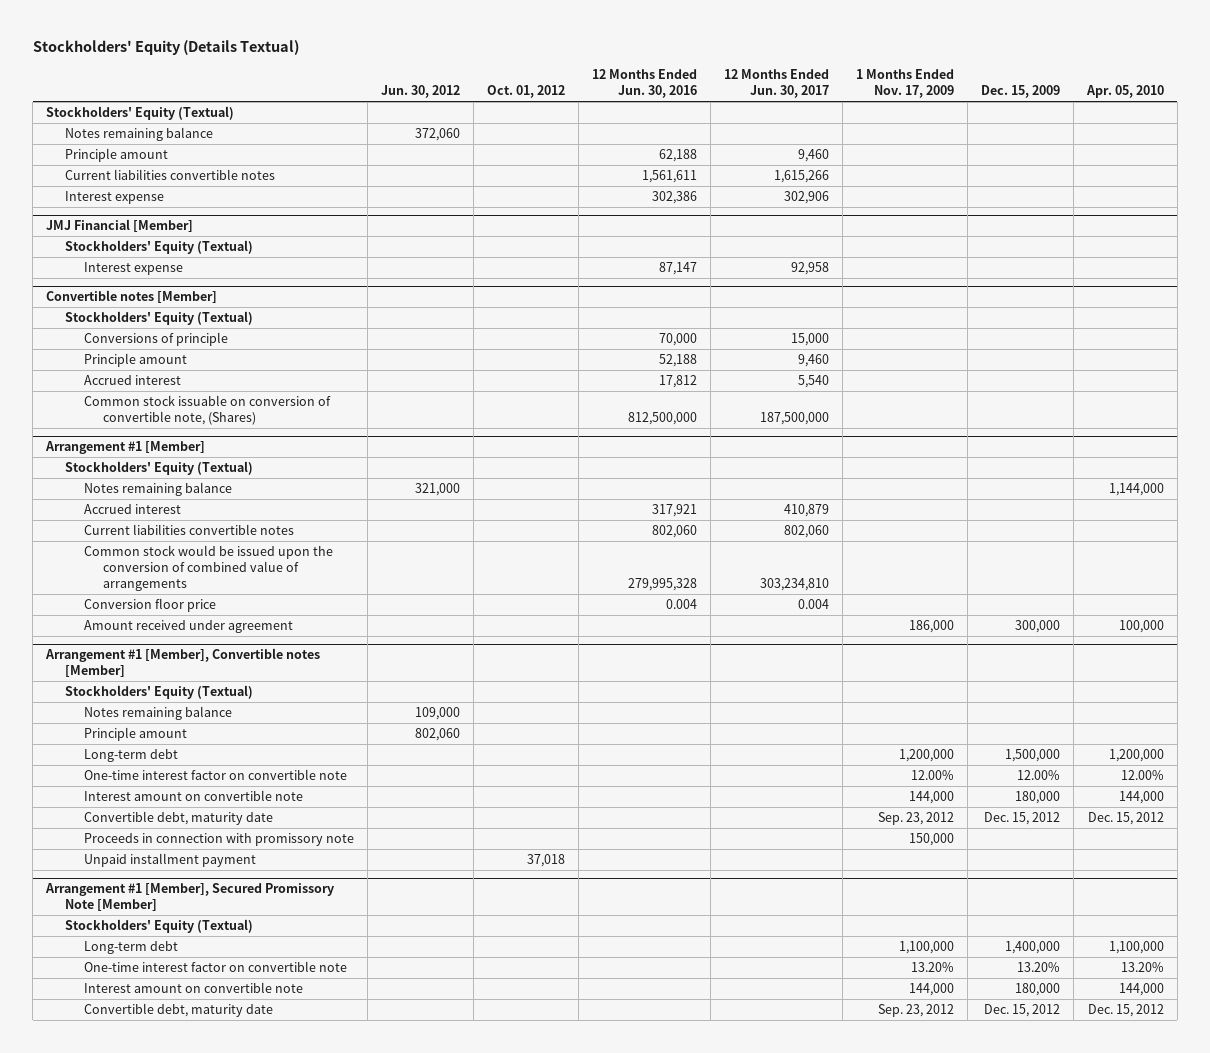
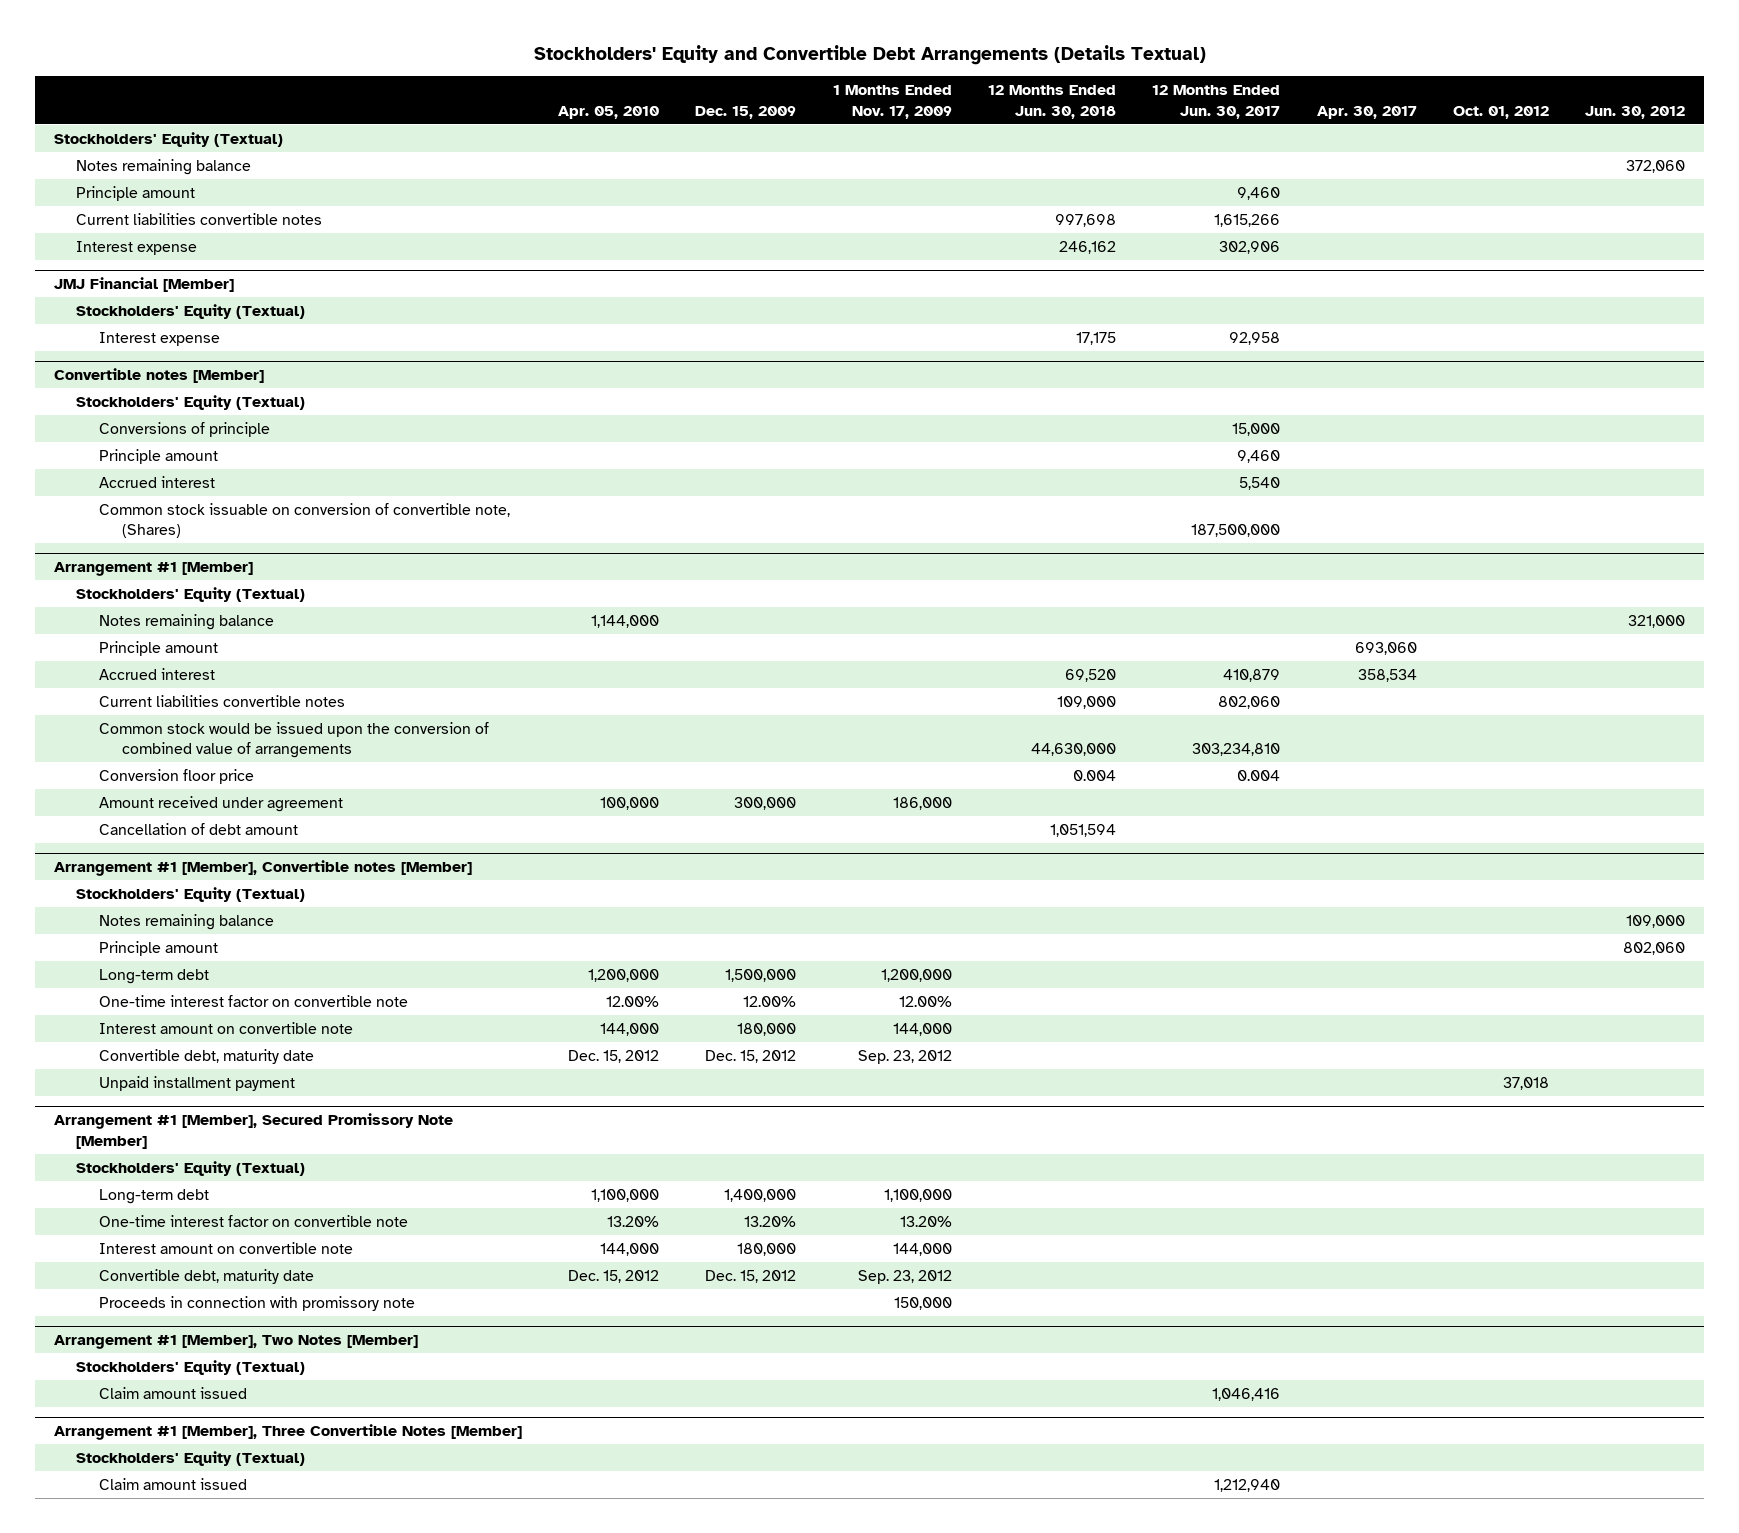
[32,39,299,55] Stockholders' Equity (Details Textual) -> [533,45,1206,66] Stockholders' Equity and Convertible Debt Arrangements (Details Textual)
[591,69,697,99] 12 Months Ended Jun. 30, 2016 -> none
none -> [988,85,1117,119] 12 Months Ended Jun. 30, 2018
none -> [1316,105,1417,119] Apr. 30, 2017
none -> [99,640,219,656] Principle amount
none -> [99,822,299,835] Cancellation of debt amount
[84,832,355,846] Proceeds in connection with promissory note -> none
none -> [99,1295,416,1311] Proceeds in connection with promissory note
none -> [53,1335,418,1350] Arrangement #1 [Member], Two Notes [Member]
none -> [76,1359,306,1375] Stockholders' Equity (Textual)
none -> [99,1386,248,1399] Claim amount issued
none -> [53,1424,522,1441] Arrangement #1 [Member], Three Convertible Notes [Member]
none -> [76,1450,306,1466] Stockholders' Equity (Textual)
none -> [99,1477,248,1490] Claim amount issued

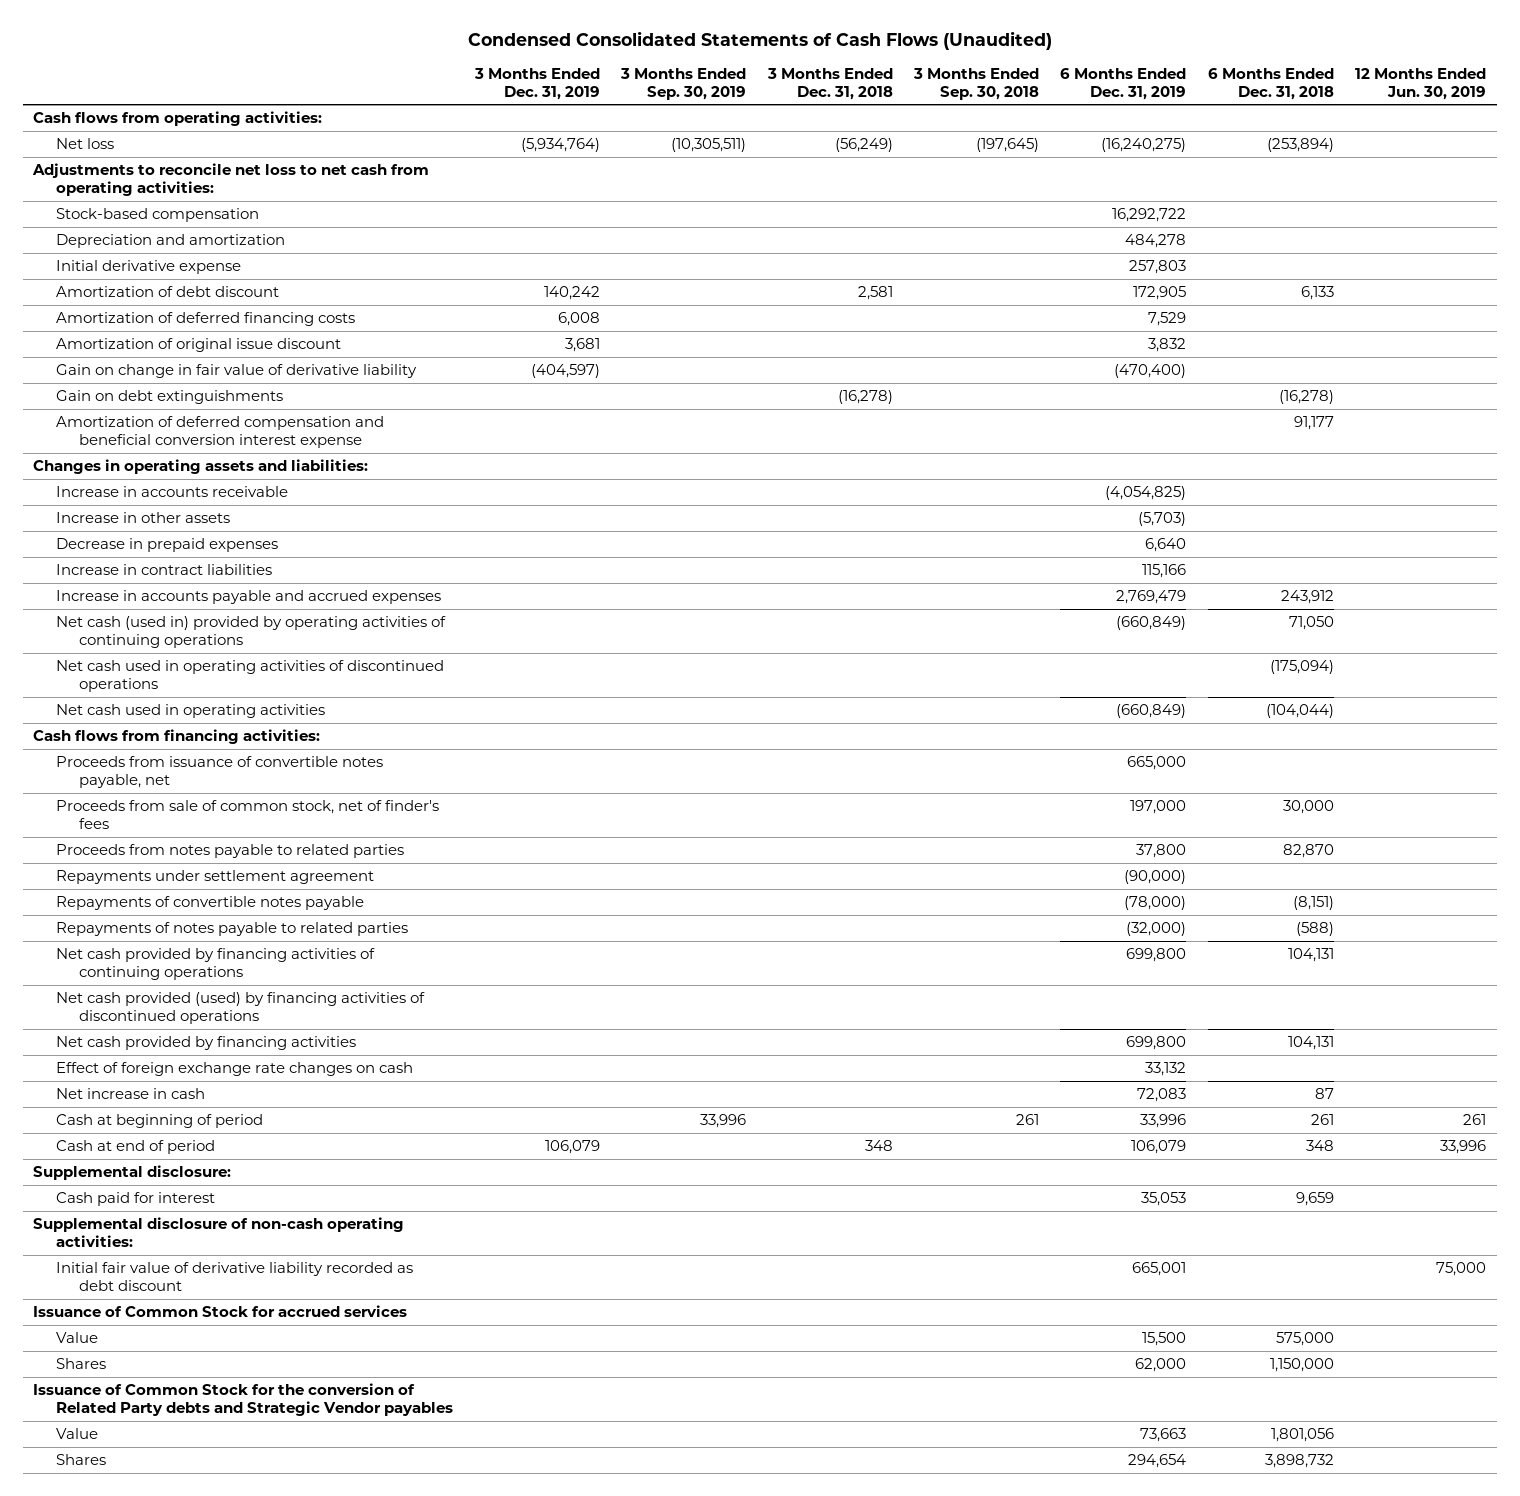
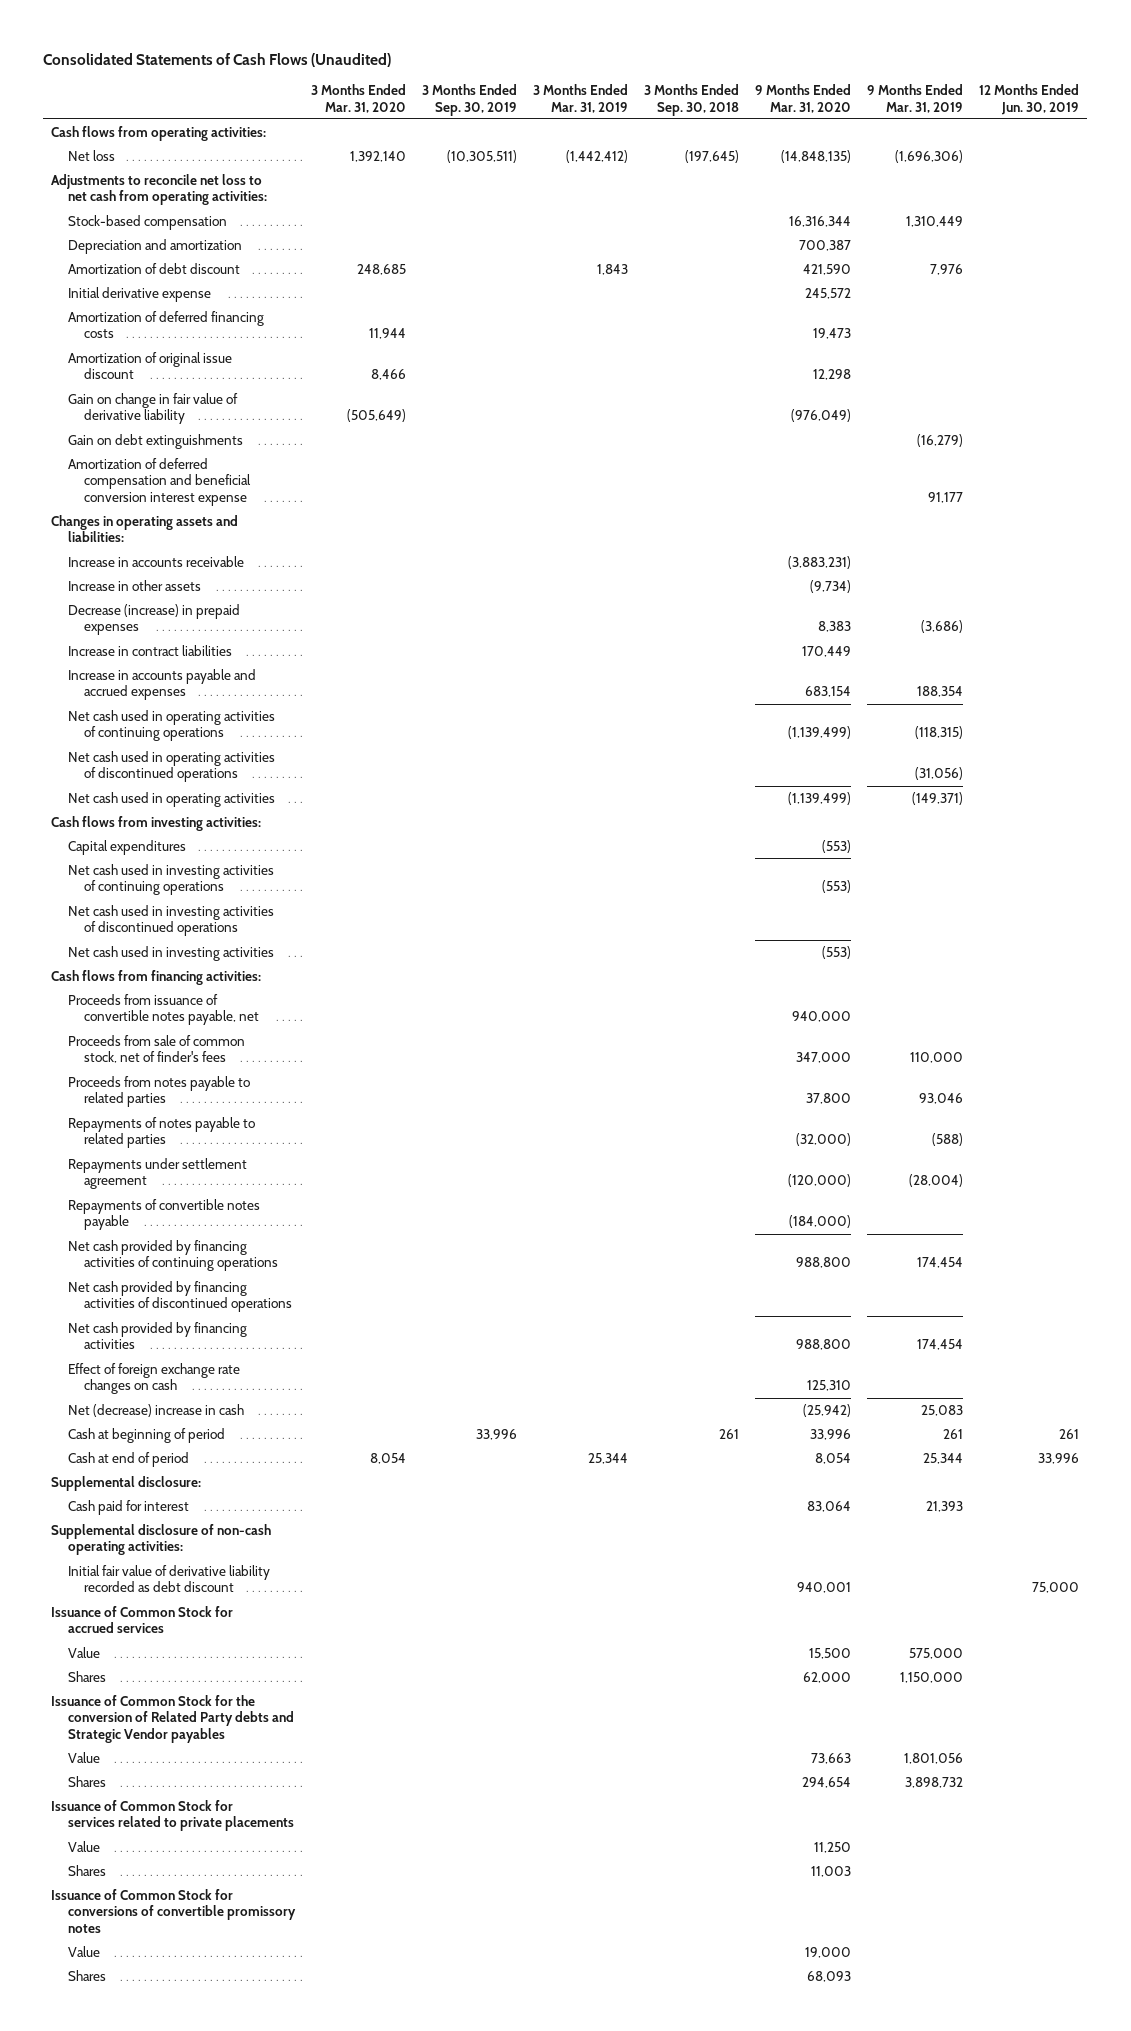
[467,30,1052,50] Condensed Consolidated Statements of Cash Flows (Unaudited) -> [43,52,392,67] Consolidated Statements of Cash Flows (Unaudited)
[473,68,600,100] 3 Months Ended Dec. 31, 2019 -> none
[766,68,893,100] 3 Months Ended Dec. 31, 2018 -> none
[1060,68,1187,100] 6 Months Ended Dec. 31, 2019 -> none
[1207,68,1334,100] 6 Months Ended Dec. 31, 2018 -> none
none -> [310,83,406,113] 3 Months Ended Mar. 31, 2020
none -> [532,83,628,113] 3 Months Ended Mar. 31, 2019
none -> [755,83,852,113] 9 Months Ended Mar. 31, 2020
none -> [867,83,964,113] 9 Months Ended Mar. 31, 2019
[56,260,242,275] Initial derivative expense -> [67,286,211,302] Initial derivative expense
[56,538,279,553] Decrease in prepaid expenses -> [67,603,240,636] Decrease (increase) in prepaid expenses
[56,616,447,648] Net cash (used in) provided by operating activities of continuing operations -> [67,709,275,742] Net cash used in operating activities of continuing operations
none -> [51,815,262,831] Cash flows from investing activities:
none -> [67,839,186,855] Capital expenditures
none -> [67,863,274,896] Net cash used in investing activities of continuing operations
none -> [67,904,274,937] Net cash used in investing activities of discontinued operations
none -> [67,945,274,961] Net cash used in investing activities
[56,922,409,937] Repayments of notes payable to related parties -> [67,1116,255,1149] Repayments of notes payable to related parties
[56,992,426,1024] Net cash provided (used) by financing activities of discontinued operations -> [67,1280,292,1313] Net cash provided by financing activities of discontinued operations
[56,1088,206,1100] Net increase in cash -> [67,1403,244,1417] Net (decrease) increase in cash
none -> [51,1799,294,1832] Issuance of Common Stock for services related to private placements
none -> [67,1840,100,1852] Value
none -> [67,1864,106,1876] Shares
none -> [51,1888,296,1934] Issuance of Common Stock for conversions of convertible promissory notes
none -> [67,1945,100,1957] Value
none -> [67,1969,106,1981] Shares

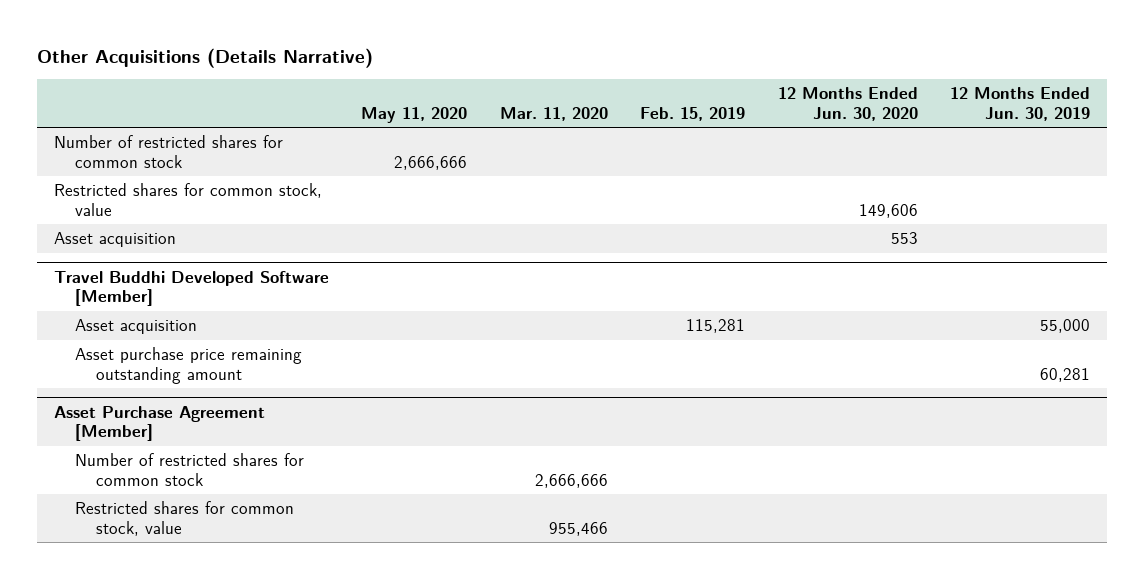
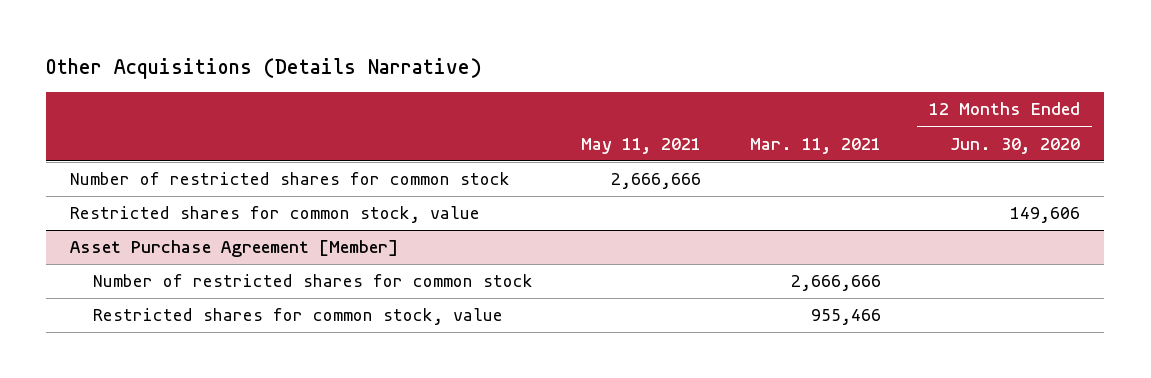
[361,106,468,123] May 11, 2020 -> none
[499,106,608,121] Mar. 11, 2020 -> none
[640,106,746,121] Feb. 15, 2019 -> none
[950,87,1091,121] 12 Months Ended Jun. 30, 2019 -> none
none -> [581,137,702,154] May 11, 2021
none -> [749,137,881,154] Mar. 11, 2021
[53,231,176,247] Asset acquisition -> none
[53,270,329,307] Travel Buddhi Developed Software [Member] -> none
[74,318,197,334] Asset acquisition -> none
[74,346,302,384] Asset purchase price remaining outstanding amount -> none

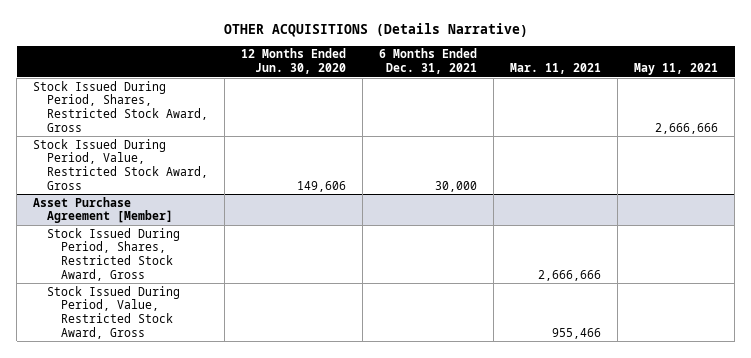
[46,58,483,80] Other Acquisitions (Details Narrative) -> [223,23,528,38] OTHER ACQUISITIONS (Details Narrative)
none -> [379,48,478,75] 6 Months Ended Dec. 31, 2021
[70,172,511,186] Number of restricted shares for common stock -> [33,80,208,132] Stock Issued During Period, Shares, Restricted Stock Award, Gross
[70,206,481,224] Restricted shares for common stock, value -> [33,138,208,190] Stock Issued During Period, Value, Restricted Stock Award, Gross
[93,274,534,288] Number of restricted shares for common stock -> [46,227,180,281] Stock Issued During Period, Shares, Restricted Stock Award, Gross
[93,308,504,326] Restricted shares for common stock, value -> [46,285,180,339] Stock Issued During Period, Value, Restricted Stock Award, Gross

